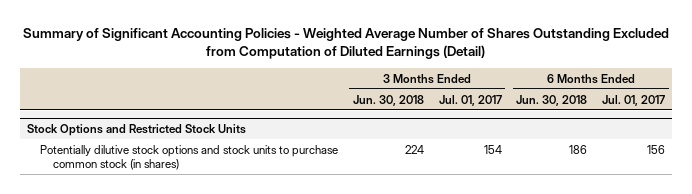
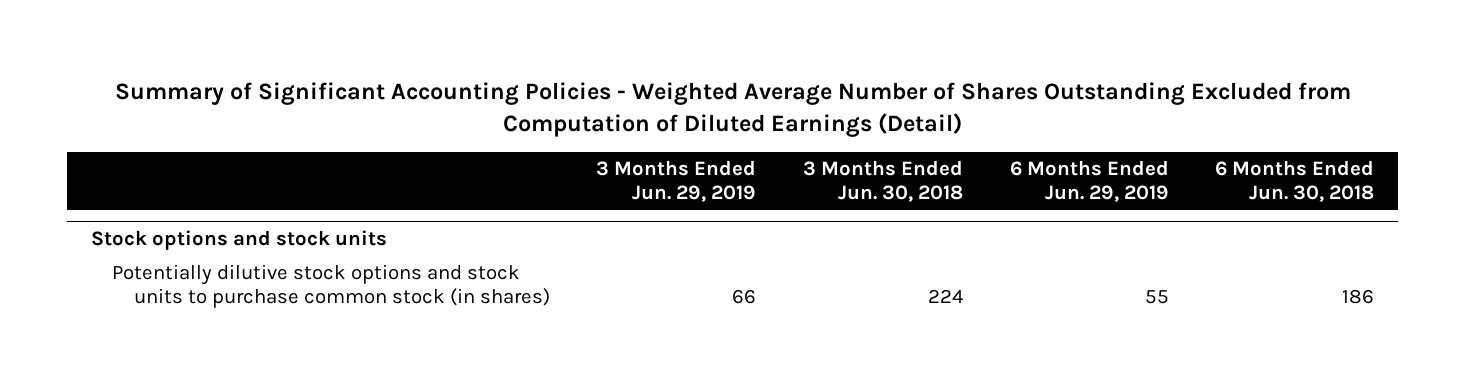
[438,94,502,106] Jul. 01, 2017 -> none
[602,94,666,106] Jul. 01, 2017 -> none
none -> [596,159,757,202] 3 Months Ended Jun. 29, 2019
none -> [1009,159,1169,202] 6 Months Ended Jun. 29, 2019
[27,123,247,136] Stock Options and Restricted Stock Units -> [90,230,387,251] Stock options and stock units

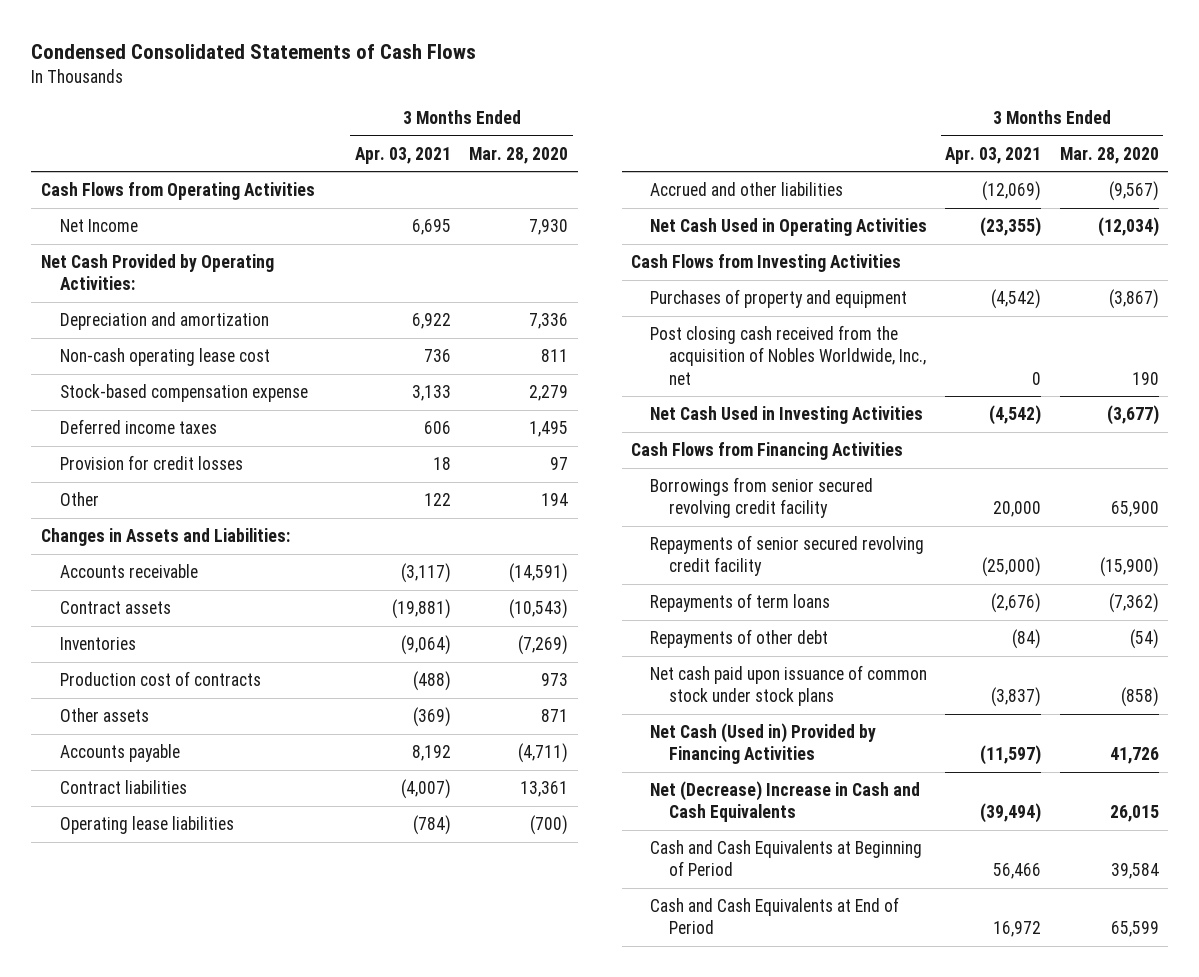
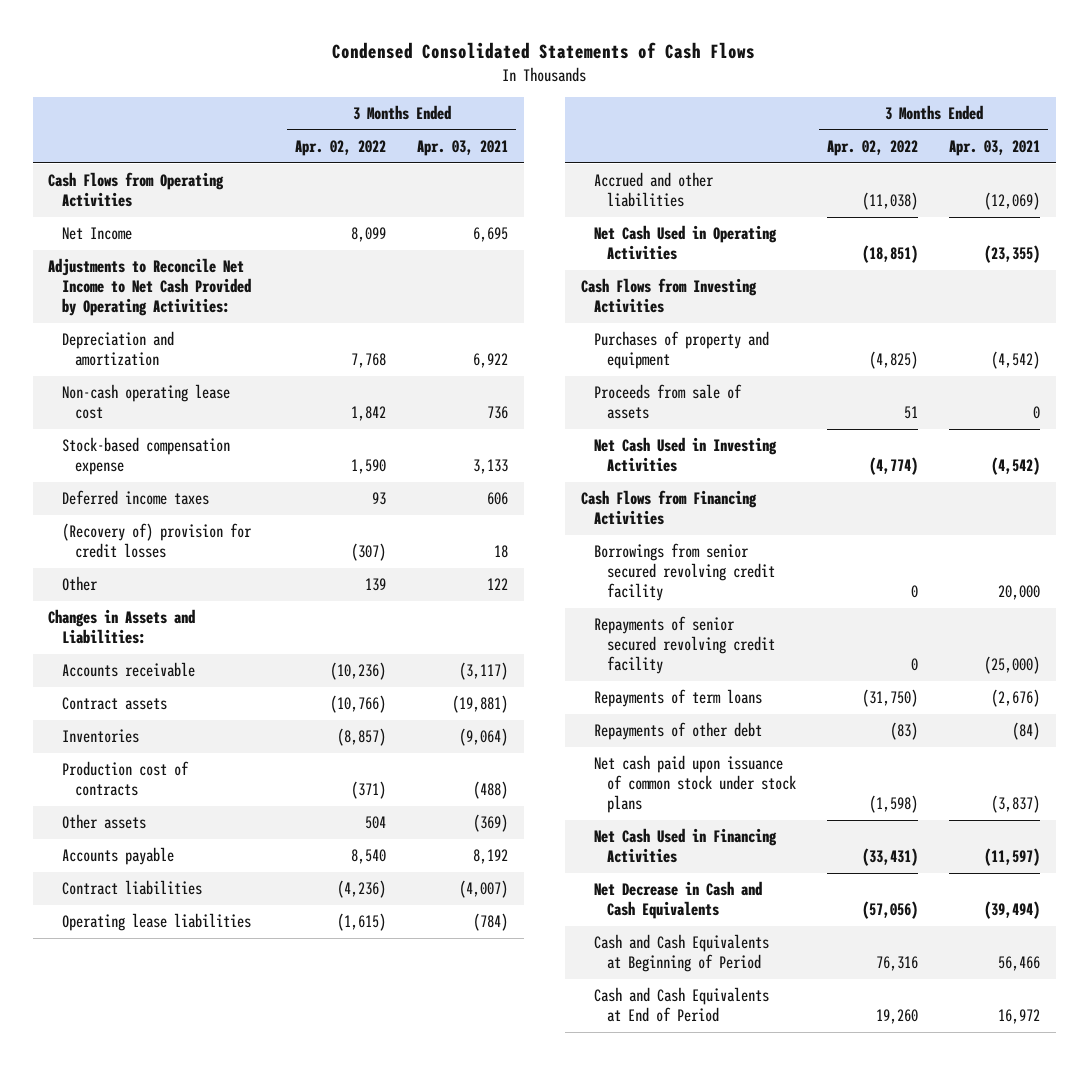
[469,146,569,164] Mar. 28, 2020 -> none
none -> [295,140,387,157] Apr. 02, 2022
[40,254,274,291] Net Cash Provided by Operating Activities: -> [48,258,251,317] Adjustments to Reconcile Net Income to Net Cash Provided by Operating Activities:
[59,455,243,471] Provision for credit losses -> [61,523,252,559] (Recovery of) provision for credit losses
[649,325,926,385] Post closing cash received from the acquisition of Nobles Worldwide, Inc., net -> none
none -> [593,384,742,420] Proceeds from sale of assets
[649,723,876,765] Net Cash (Used in) Provided by Financing Activities -> [593,828,777,864] Net Cash Used in Financing Activities
[649,781,920,823] Net (Decrease) Increase in Cash and Cash Equivalents -> [593,881,762,920] Net Decrease in Cash and Cash Equivalents

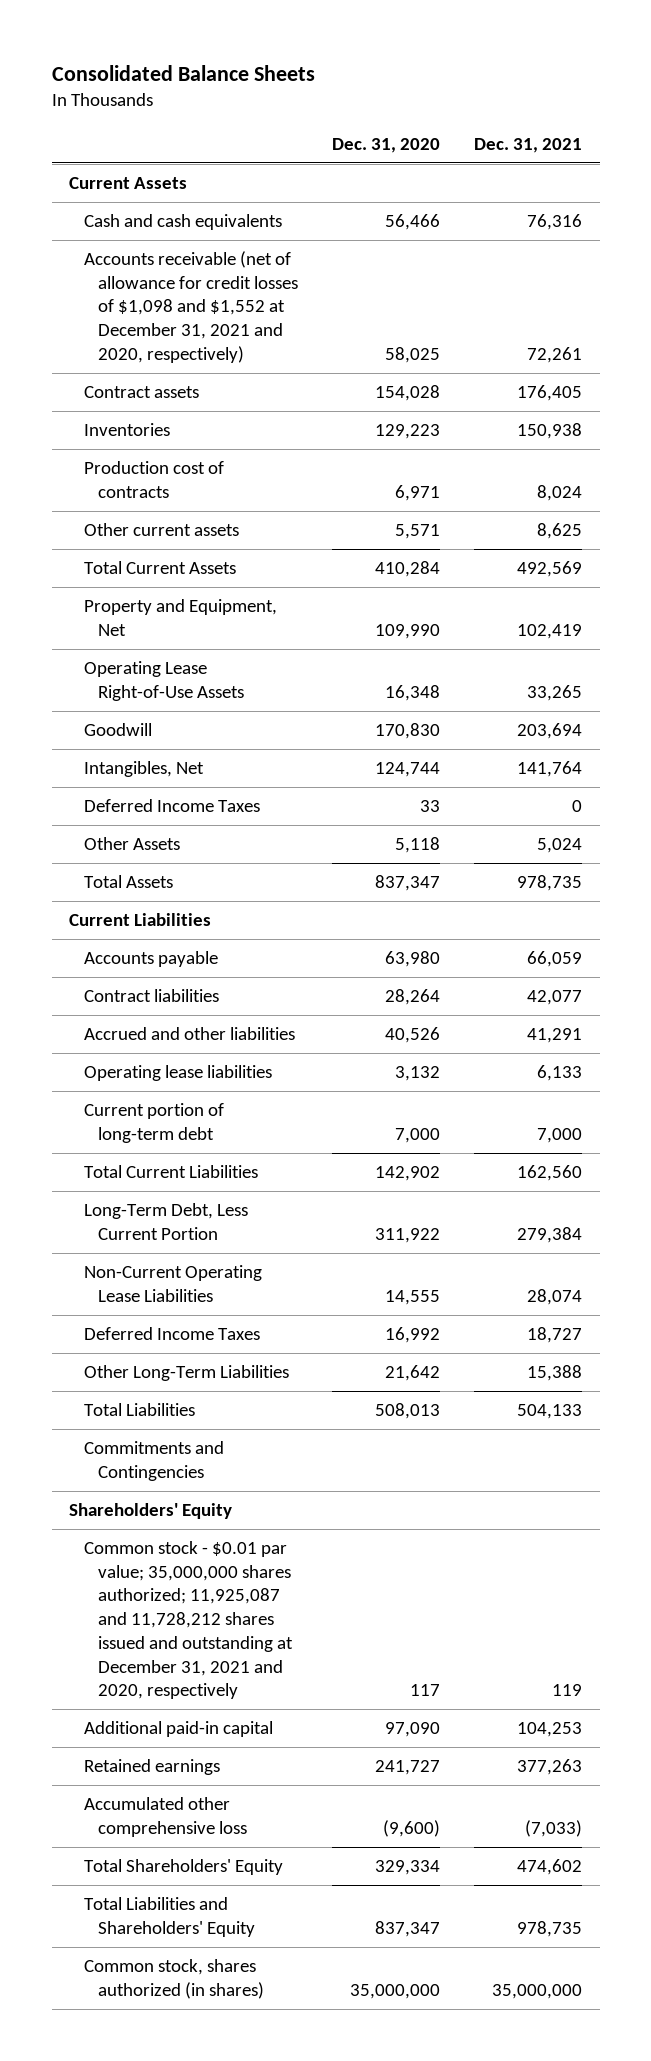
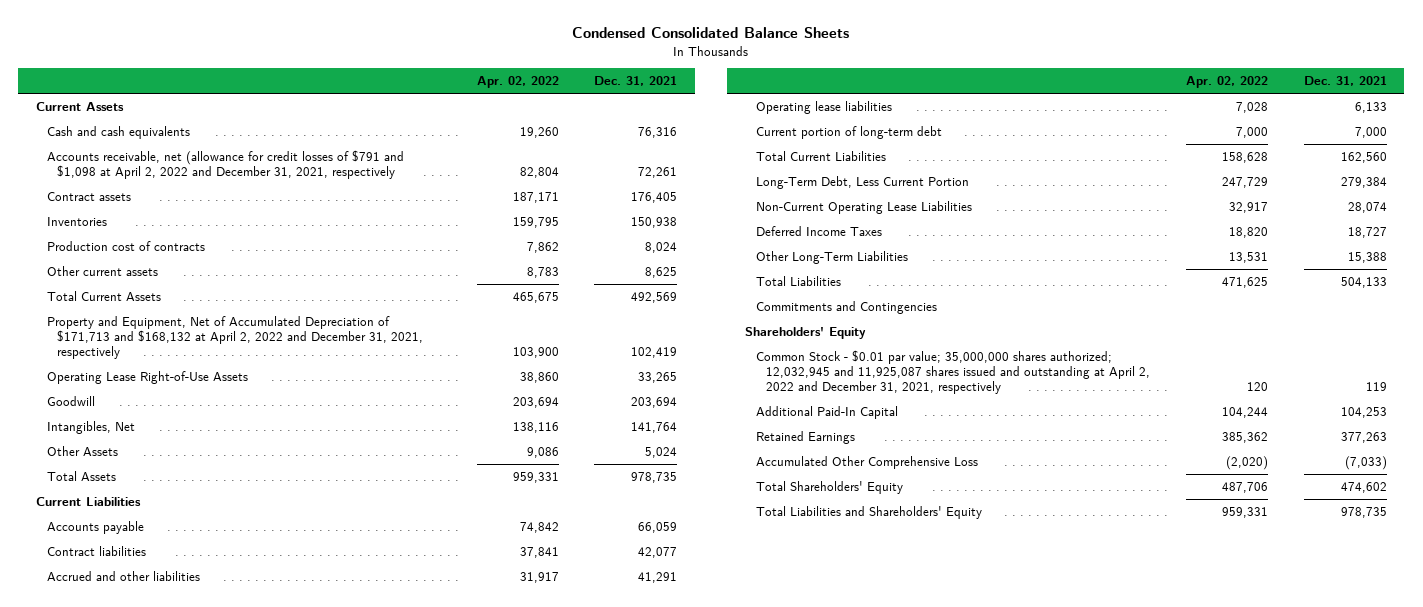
[51,64,315,81] Consolidated Balance Sheets -> [572,27,850,39] Condensed Consolidated Balance Sheets
[332,137,441,153] Dec. 31, 2020 -> none
none -> [476,76,559,89] Apr. 02, 2022
[83,250,299,363] Accounts receivable (net of allowance for credit losses of $1,098 and $1,552 at December 31, 2021 and 2020, respectively) -> [46,149,404,180] Accounts receivable, net (allowance for credit losses of $791 and $1,098 at April 2, 2022 and December 31, 2021, respectively
[83,598,277,636] Property and Equipment, Net -> [46,315,424,360] Property and Equipment, Net of Accumulated Depreciation of $171,713 and $168,132 at April 2, 2022 and December 31, 2021, respectively
[83,798,260,812] Deferred Income Taxes -> none
[83,1540,294,1700] Common stock - $0.01 par value; 35,000,000 shares authorized; 11,925,087 and 11,728,212 shares issued and outstanding at December 31, 2021 and 2020, respectively -> [755,349,1151,395] Common Stock - $0.01 par value; 35,000,000 shares authorized; 12,032,945 and 11,925,087 shares issued and outstanding at April 2, 2022 and December 31, 2021, respectively
[83,1720,273,1737] Additional paid-in capital -> [755,405,898,419] Additional Paid-In Capital
[83,1758,220,1775] Retained earnings -> [755,430,855,444] Retained Earnings
[83,1796,248,1837] Accumulated other comprehensive loss -> [755,455,978,469] Accumulated Other Comprehensive Loss
[83,1958,265,1999] Common stock, shares authorized (in shares) -> none

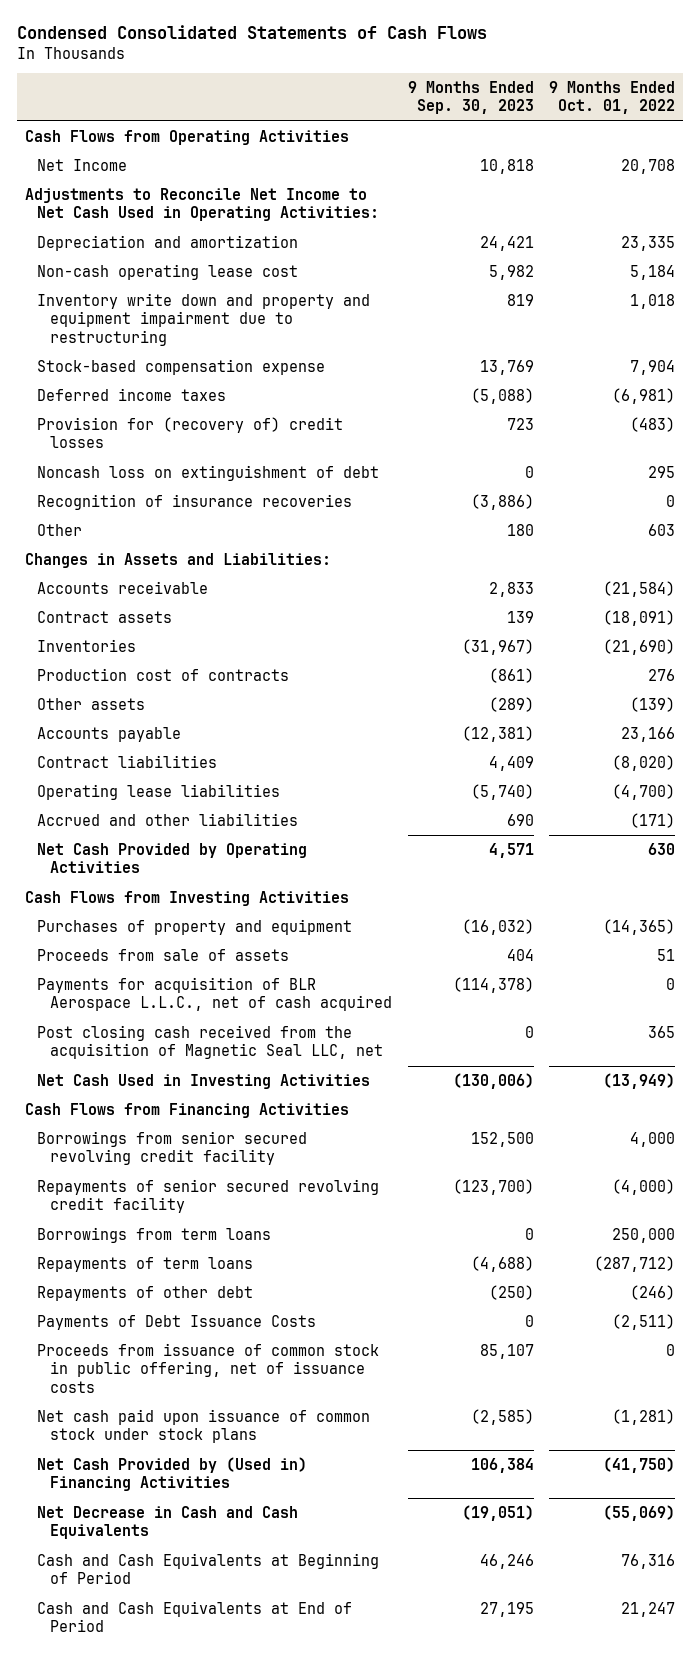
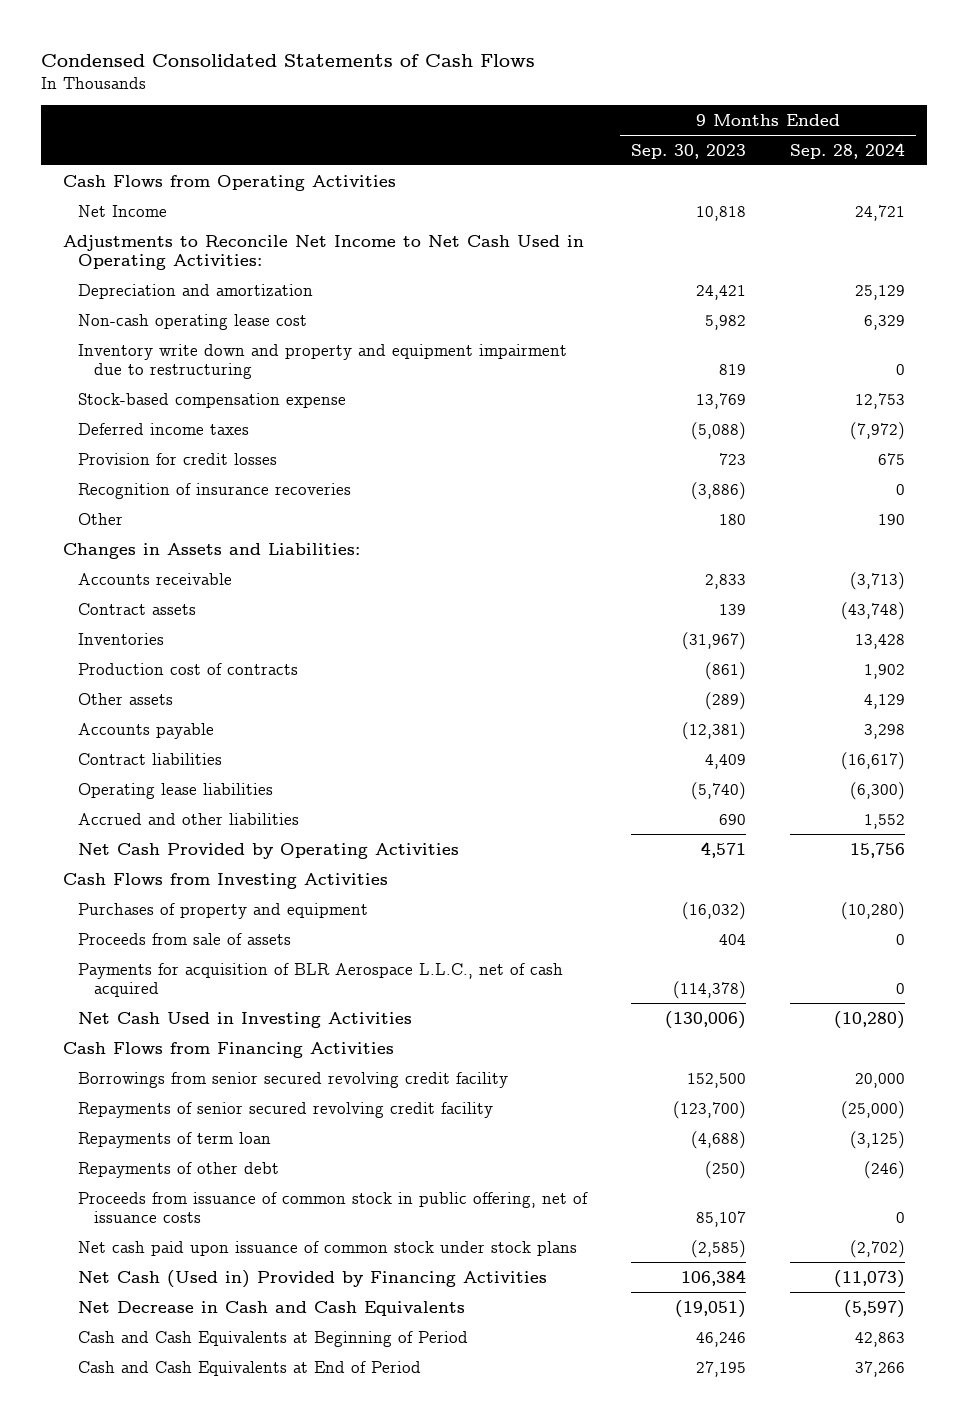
[549,80,676,115] 9 Months Ended Oct. 01, 2022 -> none
none -> [789,142,905,159] Sep. 28, 2024
[37,464,380,481] Noncash loss on extinguishment of debt -> none
[37,416,344,449] Provision for (recovery of) credit losses -> [78,452,278,465] Provision for credit losses
[37,1024,384,1060] Post closing cash received from the acquisition of Magnetic Seal LLC, net -> none
[37,1226,272,1243] Borrowings from term loans -> none
[37,1256,254,1272] Repayments of term loans -> [78,1131,272,1148] Repayments of term loan
[37,1314,317,1330] Payments of Debt Issuance Costs -> none
[37,1456,308,1492] Net Cash Provided by (Used in) Financing Activities -> [78,1269,548,1288] Net Cash (Used in) Provided by Financing Activities

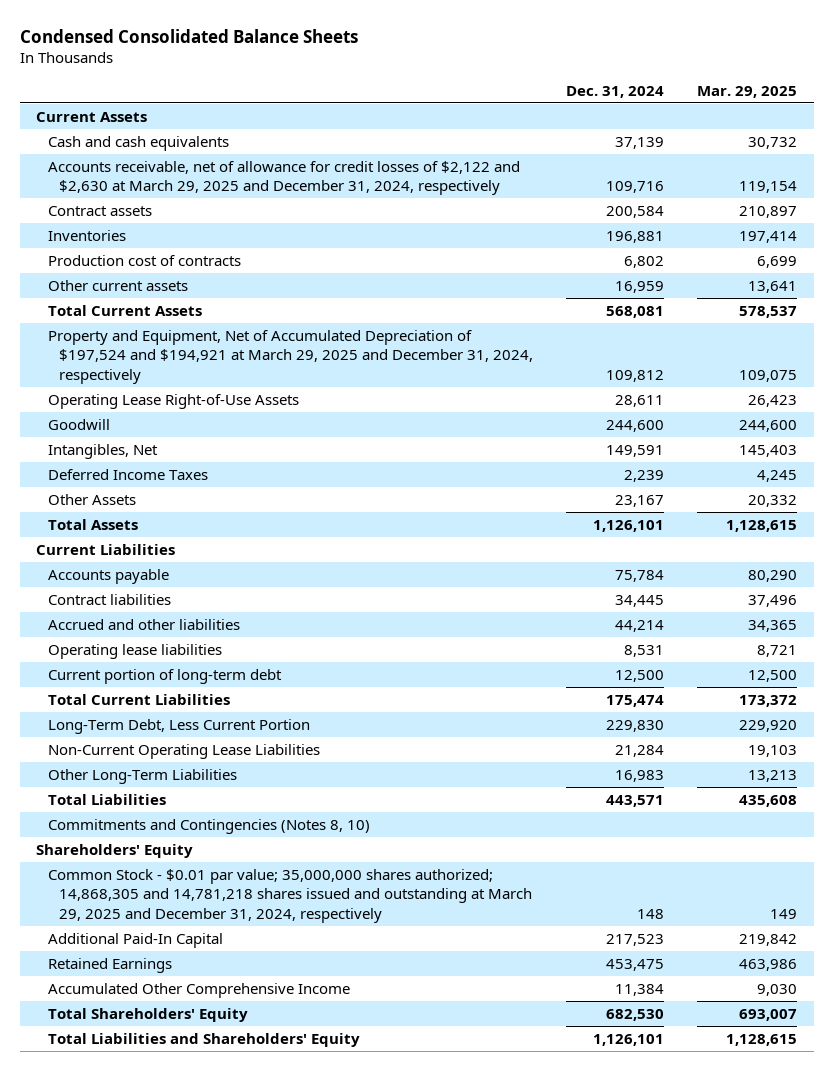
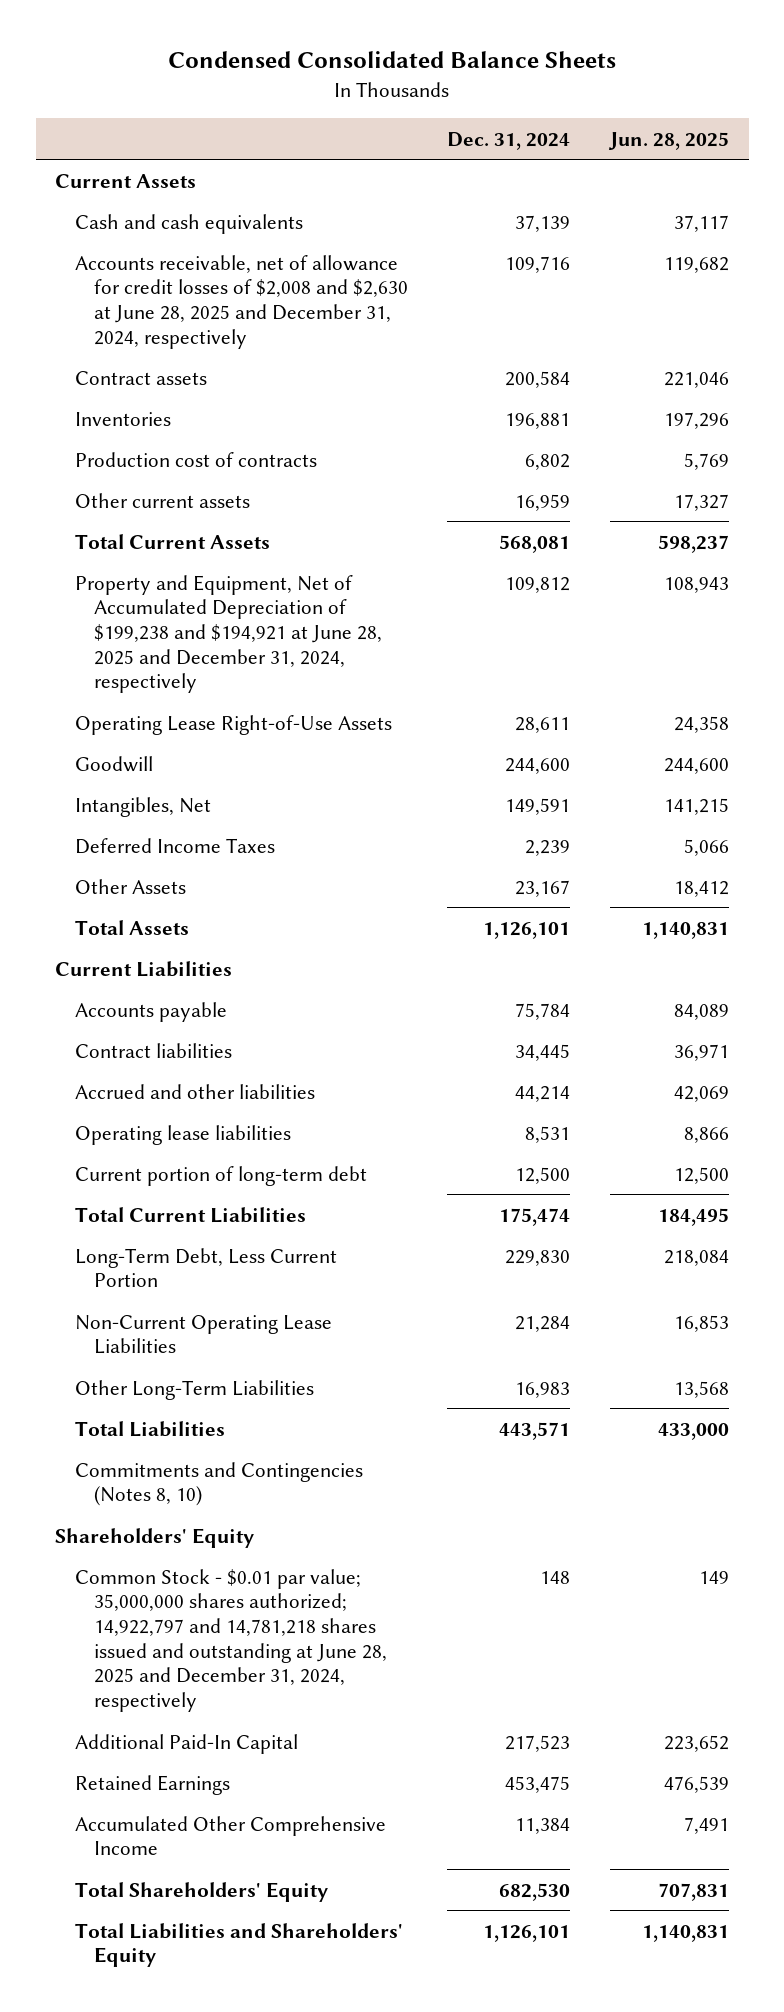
[697,85,798,98] Mar. 29, 2025 -> none
none -> [607,131,729,150] Jun. 28, 2025
[47,160,520,196] Accounts receivable, net of allowance for credit losses of $2,122 and $2,630 at March 29, 2025 and December 31, 2024, respectively -> [74,254,408,349] Accounts receivable, net of allowance for credit losses of $2,008 and $2,630 at June 28, 2025 and December 31, 2024, respectively
[47,329,534,384] Property and Equipment, Net of Accumulated Depreciation of $197,524 and $194,921 at March 29, 2025 and December 31, 2024, respectively -> [74,574,382,694] Property and Equipment, Net of Accumulated Depreciation of $199,238 and $194,921 at June 28, 2025 and December 31, 2024, respectively
[47,868,533,923] Common Stock - $0.01 par value; 35,000,000 shares authorized; 14,868,305 and 14,781,218 shares issued and outstanding at March 29, 2025 and December 31, 2024, respectively -> [74,1568,387,1713] Common Stock - $0.01 par value; 35,000,000 shares authorized; 14,922,797 and 14,781,218 shares issued and outstanding at June 28, 2025 and December 31, 2024, respectively

